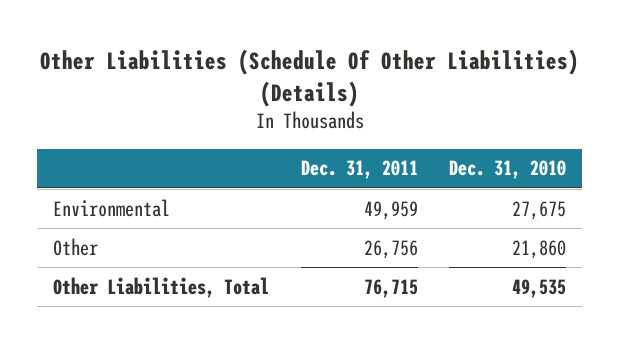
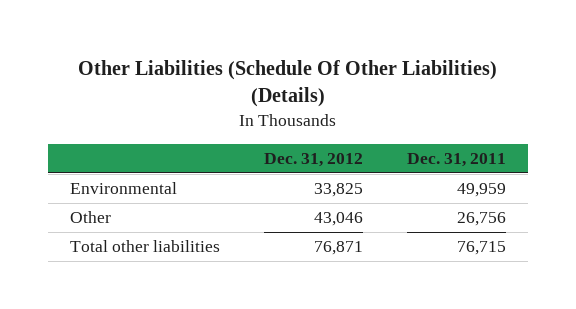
[449,160,567,180] Dec. 31, 2010 -> none
none -> [263,152,363,167] Dec. 31, 2012
[53,276,270,298] Other Liabilities, Total -> [69,240,220,253] Total other liabilities

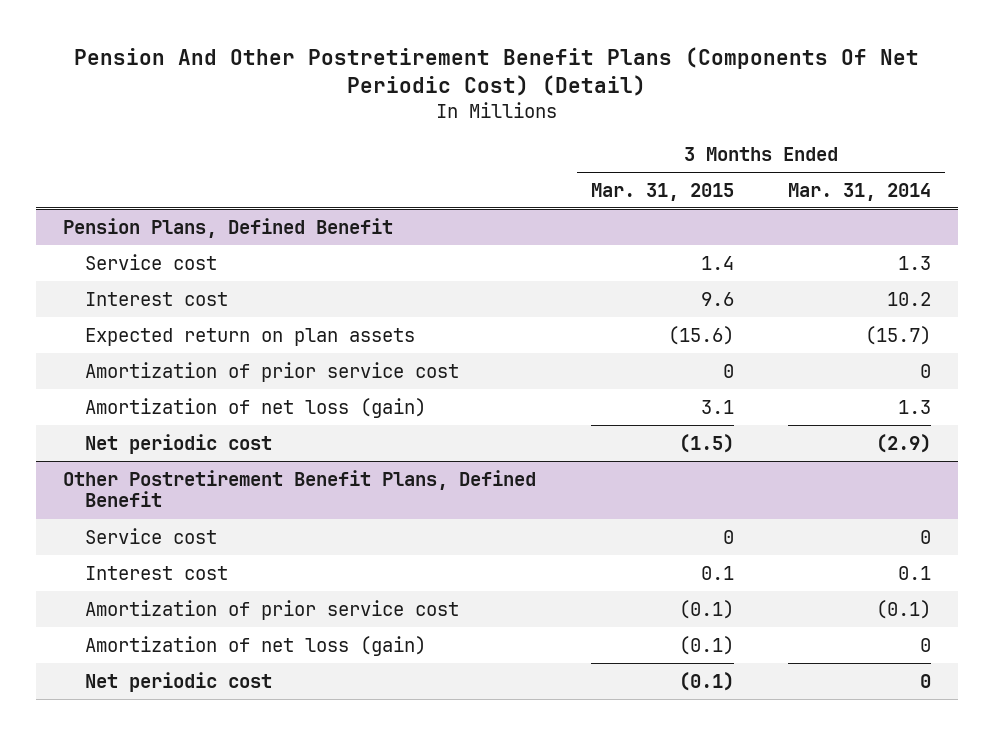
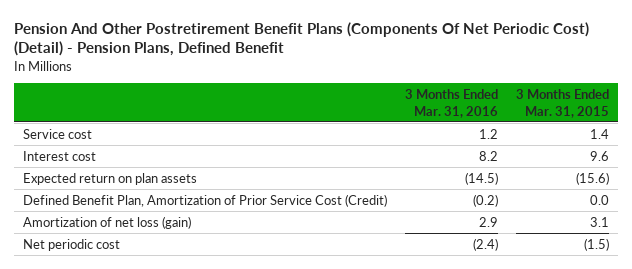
[74,46,920,97] Pension And Other Postretirement Benefit Plans (Components Of Net Periodic Cost) (Detail) -> [13,21,589,57] Pension And Other Postretirement Benefit Plans (Components Of Net Periodic Cost) (Detail) - Pension Plans, Defined Benefit
[788,182,932,201] Mar. 31, 2014 -> none
none -> [405,89,499,118] 3 Months Ended Mar. 31, 2016
[63,217,394,238] Pension Plans, Defined Benefit -> none
[84,361,459,382] Amortization of prior service cost -> [22,193,387,207] Defined Benefit Plan, Amortization of Prior Service Cost (Credit)
[722,363,734,378] 0 -> [590,194,610,205] 0.0
[63,469,537,508] Other Postretirement Benefit Plans, Defined Benefit -> none
[84,527,217,544] Service cost -> none
[84,565,228,580] Interest cost -> none
[84,599,459,620] Amortization of prior service cost -> none
[84,635,426,656] Amortization of net loss (gain) -> none
[84,671,272,692] Net periodic cost -> none

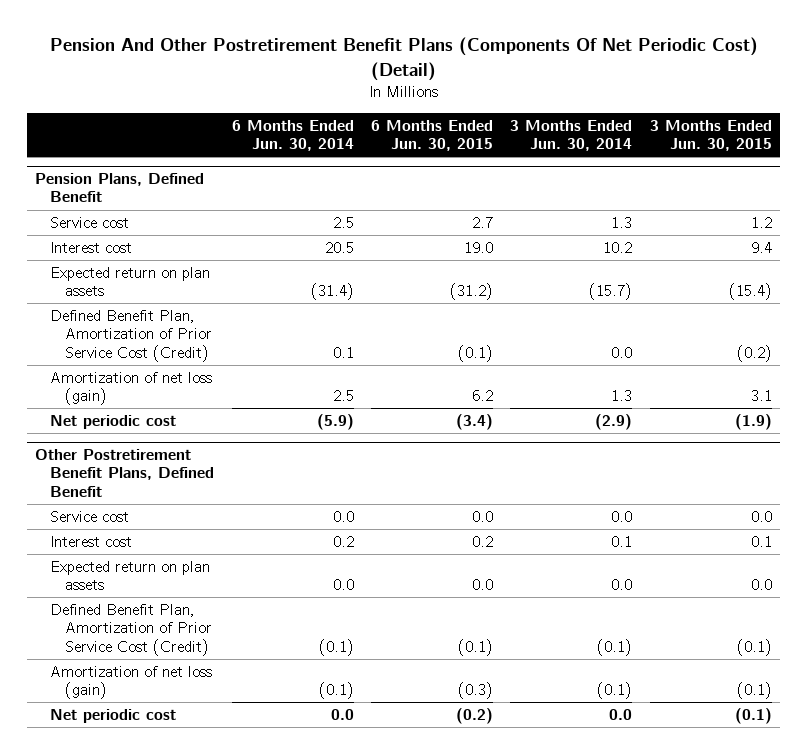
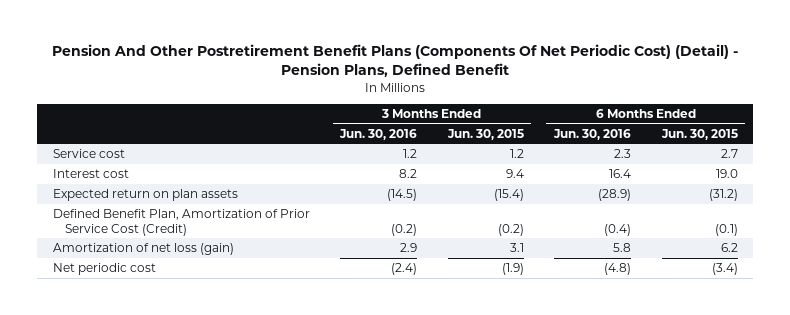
[49,37,758,81] Pension And Other Postretirement Benefit Plans (Components Of Net Periodic Cost) (Detail) -> [52,44,739,78] Pension And Other Postretirement Benefit Plans (Components Of Net Periodic Cost) (Detail) - Pension Plans, Defined Benefit
[231,120,354,152] 6 Months Ended Jun. 30, 2014 -> none
[510,120,633,152] 3 Months Ended Jun. 30, 2014 -> none
none -> [339,128,418,140] Jun. 30, 2016
none -> [553,128,632,140] Jun. 30, 2016
[35,173,205,203] Pension Plans, Defined Benefit -> none
[35,449,215,497] Other Postretirement Benefit Plans, Defined Benefit -> none
[50,510,130,522] Service cost -> none
[50,535,133,547] Interest cost -> none
[50,560,211,591] Expected return on plan assets -> none
[50,603,212,656] Defined Benefit Plan, Amortization of Prior Service Cost (Credit) -> none
[50,665,213,700] Amortization of net loss (gain) -> none
[50,708,177,723] Net periodic cost -> none

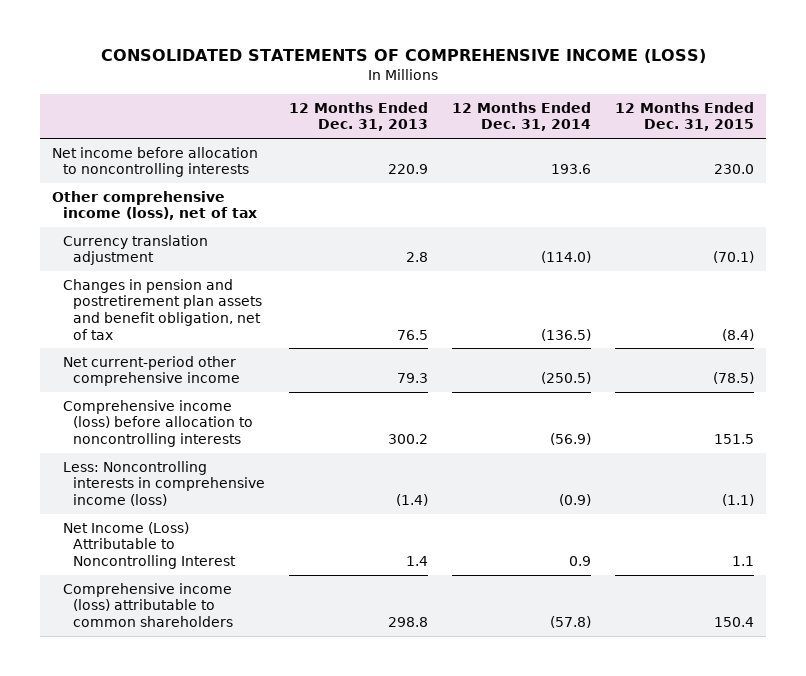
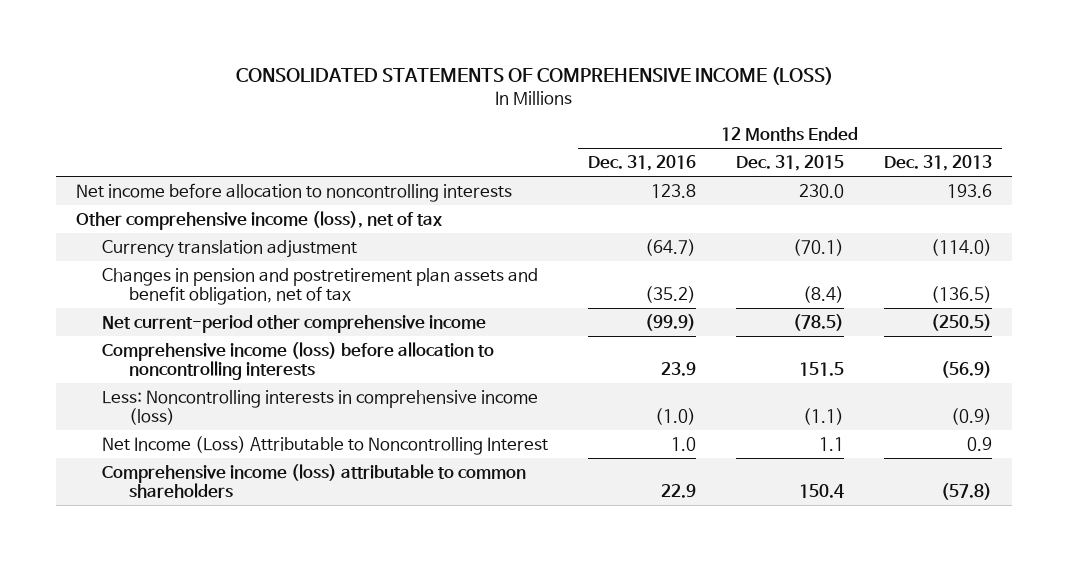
[452,101,592,132] 12 Months Ended Dec. 31, 2014 -> none
none -> [588,155,697,172] Dec. 31, 2016
[388,164,429,175] 220.9 -> [946,183,992,198] 193.6
[406,252,429,263] 2.8 -> [930,238,992,256] (114.0)
[397,329,429,340] 76.5 -> [930,286,992,304] (136.5)
[397,373,429,384] 79.3 -> [930,313,992,331] (250.5)
[388,434,429,445] 300.2 -> [940,361,992,379] (56.9)
[396,494,429,507] (1.4) -> [950,408,992,426] (0.9)
[406,556,429,567] 1.4 -> [966,436,992,451] 0.9
[388,617,429,628] 298.8 -> [940,483,992,501] (57.8)

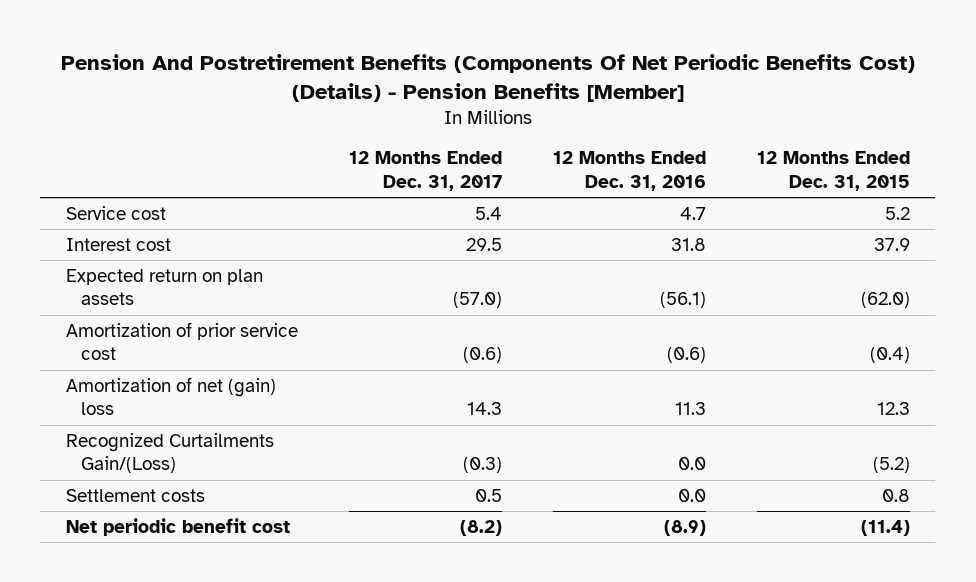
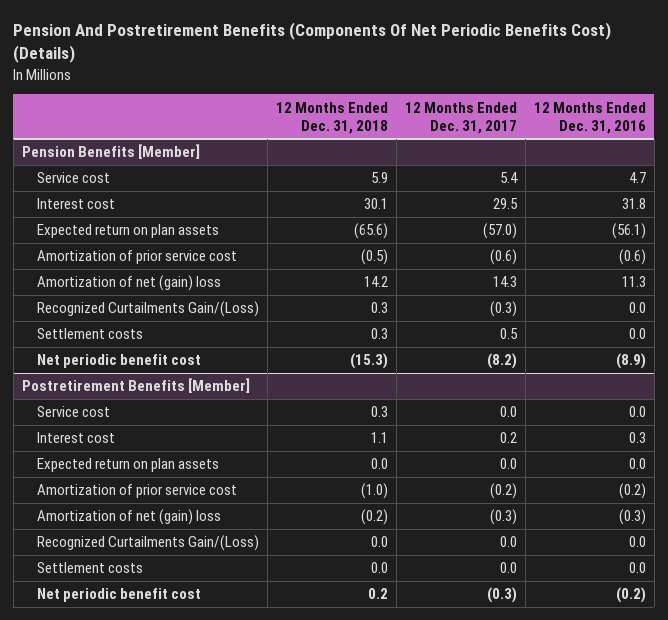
[60,53,915,102] Pension And Postretirement Benefits (Components Of Net Periodic Benefits Cost) (Details) - Pension Benefits [Member] -> [13,22,612,64] Pension And Postretirement Benefits (Components Of Net Periodic Benefits Cost) (Details)
[756,151,910,192] 12 Months Ended Dec. 31, 2015 -> none
none -> [276,101,389,134] 12 Months Ended Dec. 31, 2018
none -> [21,144,200,160] Pension Benefits [Member]
none -> [21,378,250,394] Postretirement Benefits [Member]
none -> [37,406,111,418] Service cost
none -> [37,432,116,444] Interest cost
none -> [37,458,220,473] Expected return on plan assets
none -> [37,484,238,499] Amortization of prior service cost
none -> [37,509,222,526] Amortization of net (gain) loss
none -> [37,535,260,552] Recognized Curtailments Gain/(Loss)
none -> [37,562,144,574] Settlement costs
none -> [37,588,202,603] Net periodic benefit cost

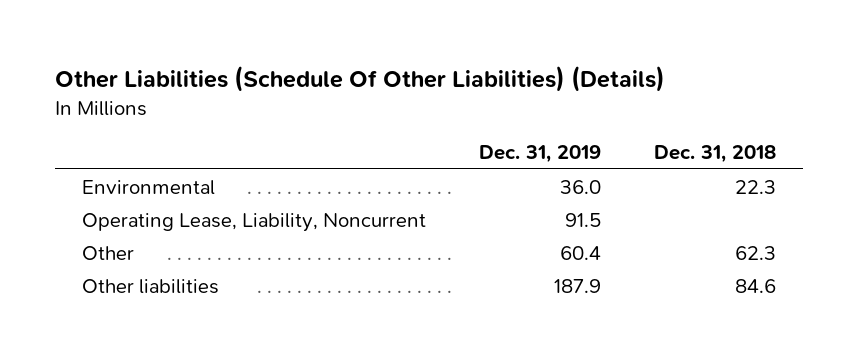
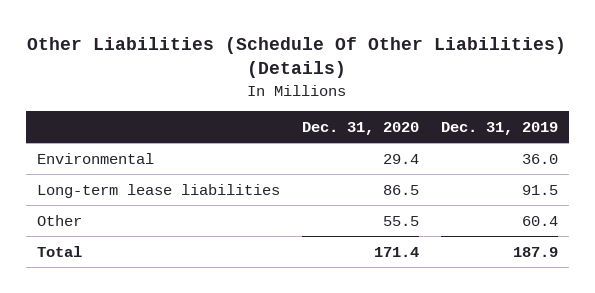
[654,145,777,164] Dec. 31, 2018 -> none
none -> [301,121,419,135] Dec. 31, 2020
[81,212,426,232] Operating Lease, Liability, Noncurrent -> [36,183,280,198] Long-term lease liabilities
[81,278,219,294] Other liabilities -> [36,245,82,257] Total

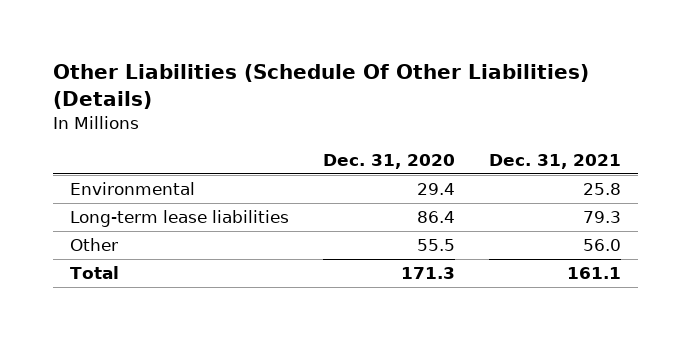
[440,121,558,135] Dec. 31, 2019 -> none
none -> [488,154,621,170] Dec. 31, 2021
[382,184,419,195] 86.5 -> [416,211,455,224] 86.4
[373,246,419,257] 171.4 -> [400,267,455,280] 171.3

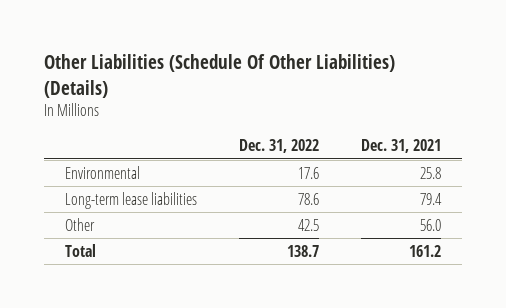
[322,154,455,170] Dec. 31, 2020 -> none
none -> [239,139,320,154] Dec. 31, 2022
[582,211,621,224] 79.3 -> [420,192,443,205] 79.4
[566,267,621,280] 161.1 -> [409,244,442,257] 161.2

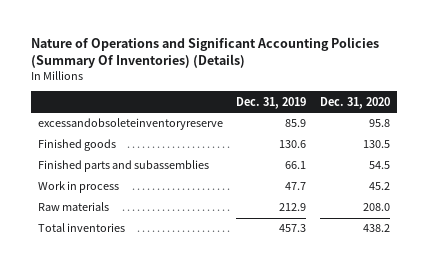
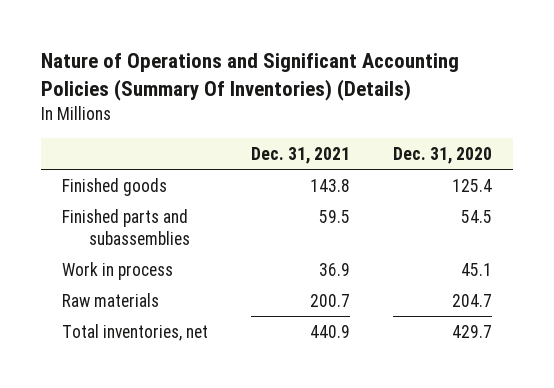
[236,96,307,109] Dec. 31, 2019 -> none
none -> [251,146,351,164] Dec. 31, 2021
[37,118,223,131] excessandobsoleteinventoryreserve -> none
[362,140,390,149] 130.5 -> [452,179,493,193] 125.4
[368,182,390,191] 45.2 -> [461,263,493,277] 45.1
[362,203,390,212] 208.0 -> [452,294,493,308] 204.7
[37,223,125,233] Total inventories -> [62,324,209,342] Total inventories, net
[362,224,390,233] 438.2 -> [452,325,493,339] 429.7

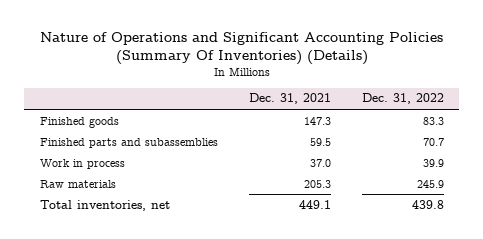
[393,146,493,164] Dec. 31, 2020 -> none
none -> [361,93,444,105] Dec. 31, 2022
[310,179,351,193] 143.8 -> [303,116,331,125] 147.3
[319,263,351,277] 36.9 -> [309,158,331,167] 37.0
[310,294,351,308] 200.7 -> [303,179,331,188] 205.3
[310,325,351,339] 440.9 -> [298,199,331,209] 449.1

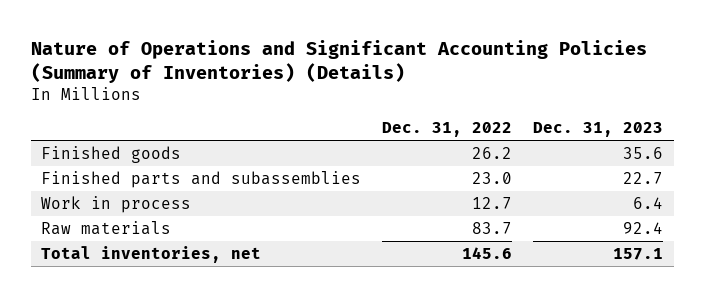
[39,32,443,66] Nature of Operations and Significant Accounting Policies (Summary Of Inventories) (Details) -> [30,39,647,83] Nature of Operations and Significant Accounting Policies (Summary of Inventories) (Details)
[248,93,331,105] Dec. 31, 2021 -> none
none -> [533,122,664,138] Dec. 31, 2023
[422,116,444,125] 83.3 -> [472,146,513,159] 26.2
[422,137,444,146] 70.7 -> [472,171,513,184] 23.0
[422,158,444,167] 39.9 -> [472,196,513,209] 12.7
[416,179,444,188] 245.9 -> [472,221,513,234] 83.7
[411,199,444,209] 439.8 -> [462,246,513,259] 145.6

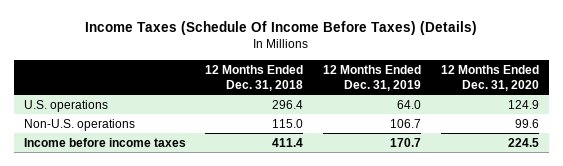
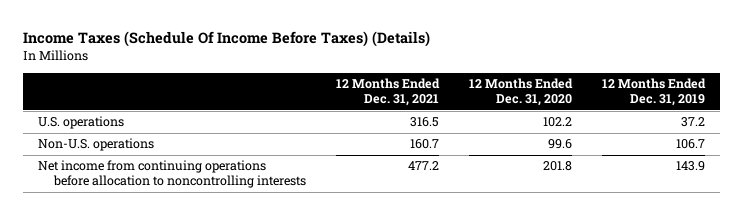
[205,64,304,91] 12 Months Ended Dec. 31, 2018 -> none
none -> [335,78,440,107] 12 Months Ended Dec. 31, 2021
[397,99,422,109] 64.0 -> [680,117,705,128] 37.2
[508,99,540,109] 124.9 -> [542,117,572,128] 102.2
[23,137,186,147] Income before income taxes -> none
none -> [38,160,306,189] Net income from continuing operations before allocation to noncontrolling interests

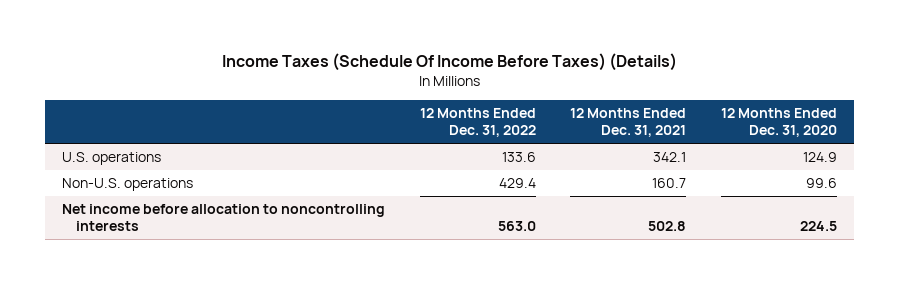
[601,78,706,107] 12 Months Ended Dec. 31, 2019 -> none
none -> [419,108,536,138] 12 Months Ended Dec. 31, 2022
[409,117,439,128] 316.5 -> [653,151,687,162] 342.1
[542,117,572,128] 102.2 -> [802,151,837,162] 124.9
[38,160,306,189] Net income from continuing operations before allocation to noncontrolling interests -> [62,203,386,232] Net income before allocation to noncontrolling interests
[407,161,439,171] 477.2 -> [648,221,687,232] 502.8
[542,161,572,172] 201.8 -> [799,221,837,232] 224.5

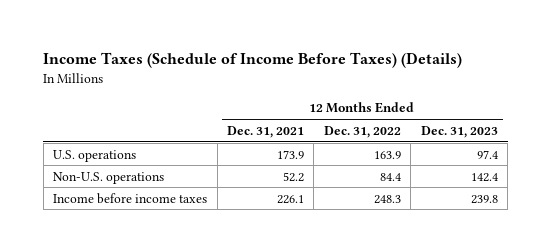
[221,53,677,72] Income Taxes (Schedule Of Income Before Taxes) (Details) -> [43,52,463,69] Income Taxes (Schedule of Income Before Taxes) (Details)
[720,108,837,138] 12 Months Ended Dec. 31, 2020 -> none
none -> [420,125,498,138] Dec. 31, 2023
[501,151,536,162] 133.6 -> [373,150,401,159] 163.9
[653,151,687,162] 342.1 -> [276,149,304,159] 173.9
[498,177,536,188] 429.4 -> [379,172,401,181] 84.4
[652,177,687,188] 160.7 -> [282,171,304,182] 52.2
[62,203,386,232] Net income before allocation to noncontrolling interests -> [53,192,208,204] Income before income taxes
[497,221,536,232] 563.0 -> [373,194,401,204] 248.3
[648,221,687,232] 502.8 -> [276,194,304,204] 226.1

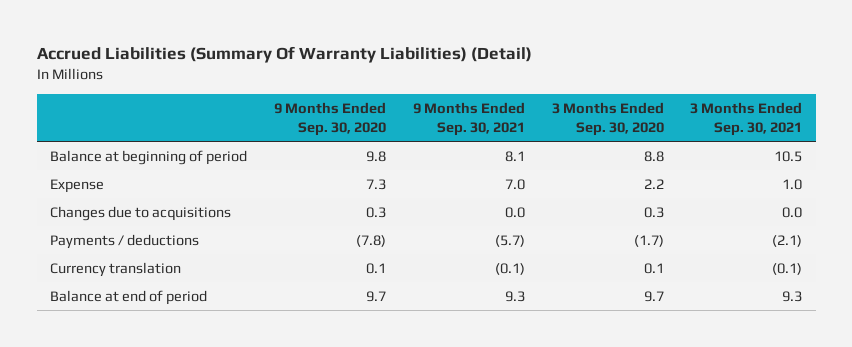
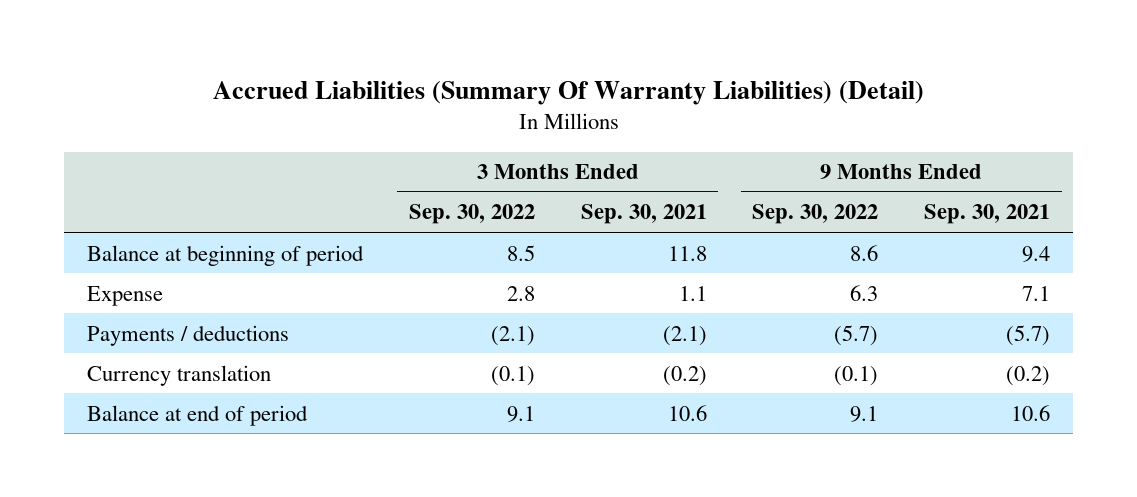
[273,101,386,136] 9 Months Ended Sep. 30, 2020 -> none
[551,101,664,136] 3 Months Ended Sep. 30, 2020 -> none
none -> [408,204,535,225] Sep. 30, 2022
none -> [752,204,879,225] Sep. 30, 2022
[49,205,231,221] Changes due to acquisitions -> none
[504,150,525,162] 8.1 -> [1022,245,1051,262] 9.4
[774,150,803,162] 10.5 -> [667,245,707,261] 11.8
[504,178,525,190] 7.0 -> [1022,285,1051,301] 7.1
[782,178,803,190] 1.0 -> [678,285,707,301] 1.1
[494,262,525,275] (0.1) -> [1006,365,1051,386] (0.2)
[772,262,803,275] (0.1) -> [662,365,707,386] (0.2)
[504,290,525,302] 9.3 -> [1011,404,1051,421] 10.6
[782,290,803,302] 9.3 -> [667,404,707,421] 10.6

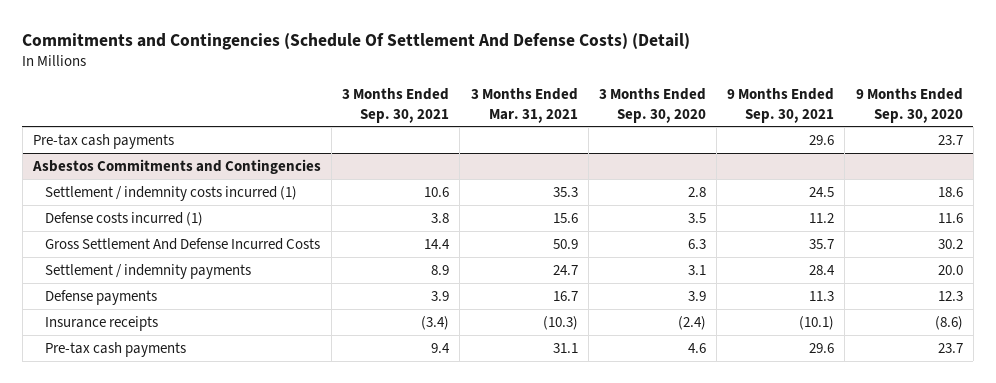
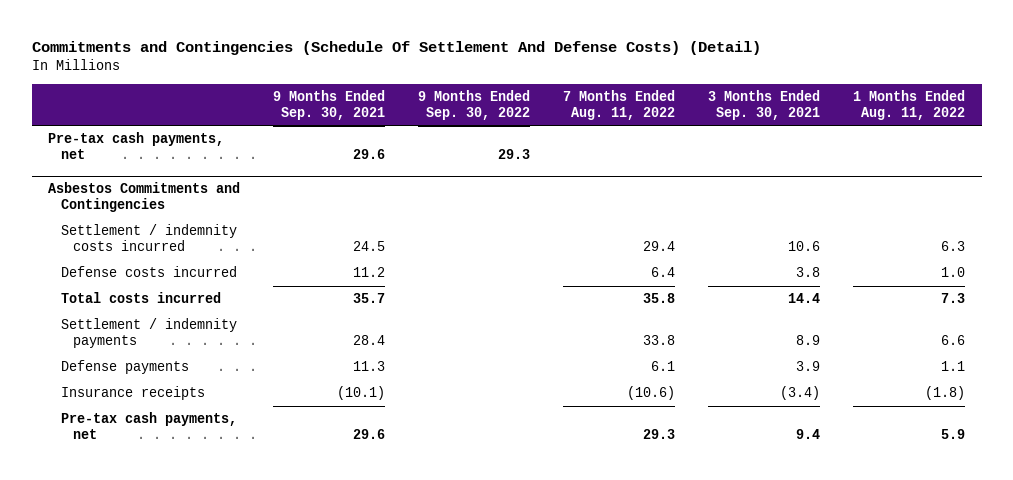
[470,88,578,123] 3 Months Ended Mar. 31, 2021 -> none
[598,88,706,123] 3 Months Ended Sep. 30, 2020 -> none
[855,88,963,123] 9 Months Ended Sep. 30, 2020 -> none
none -> [418,89,531,120] 9 Months Ended Sep. 30, 2022
none -> [563,89,676,120] 7 Months Ended Aug. 11, 2022
none -> [853,89,966,120] 1 Months Ended Aug. 11, 2022
[32,133,174,149] Pre-tax cash payments -> [48,132,225,160] Pre-tax cash payments, net
[44,185,297,201] Settlement / indemnity costs incurred (1) -> [60,224,237,252] Settlement / indemnity costs incurred
[44,211,203,226] Defense costs incurred (1) -> [60,266,237,278] Defense costs incurred
[44,237,320,250] Gross Settlement And Defense Incurred Costs -> [60,292,221,304] Total costs incurred
[44,341,186,357] Pre-tax cash payments -> [60,412,237,440] Pre-tax cash payments, net

